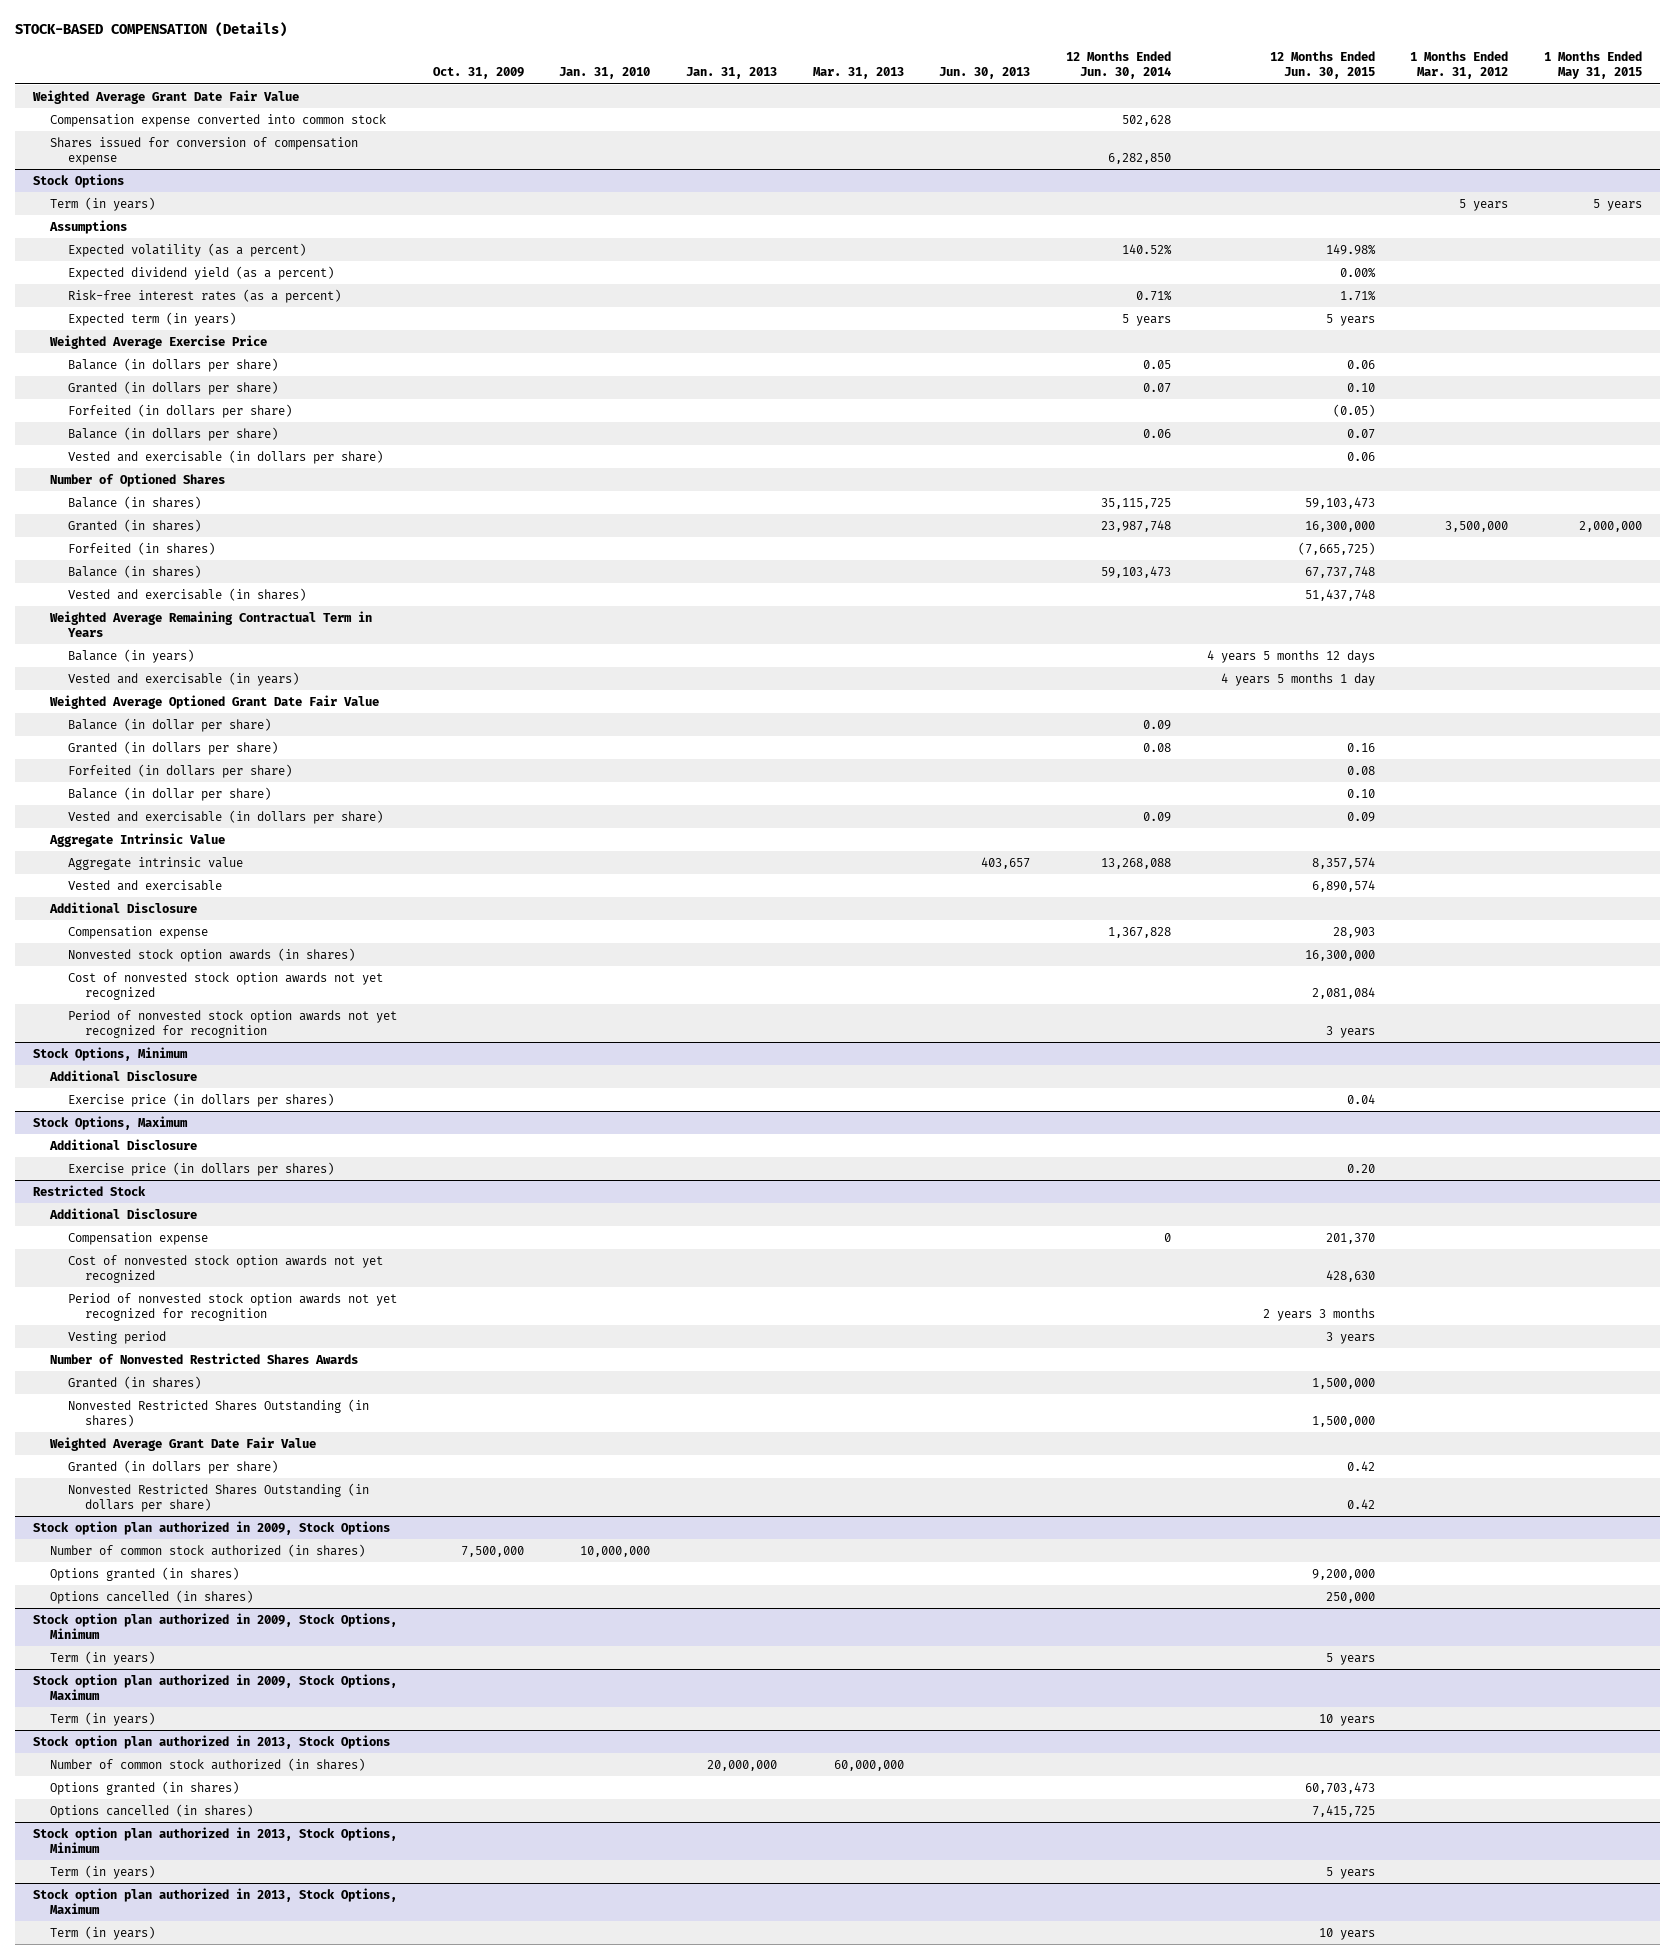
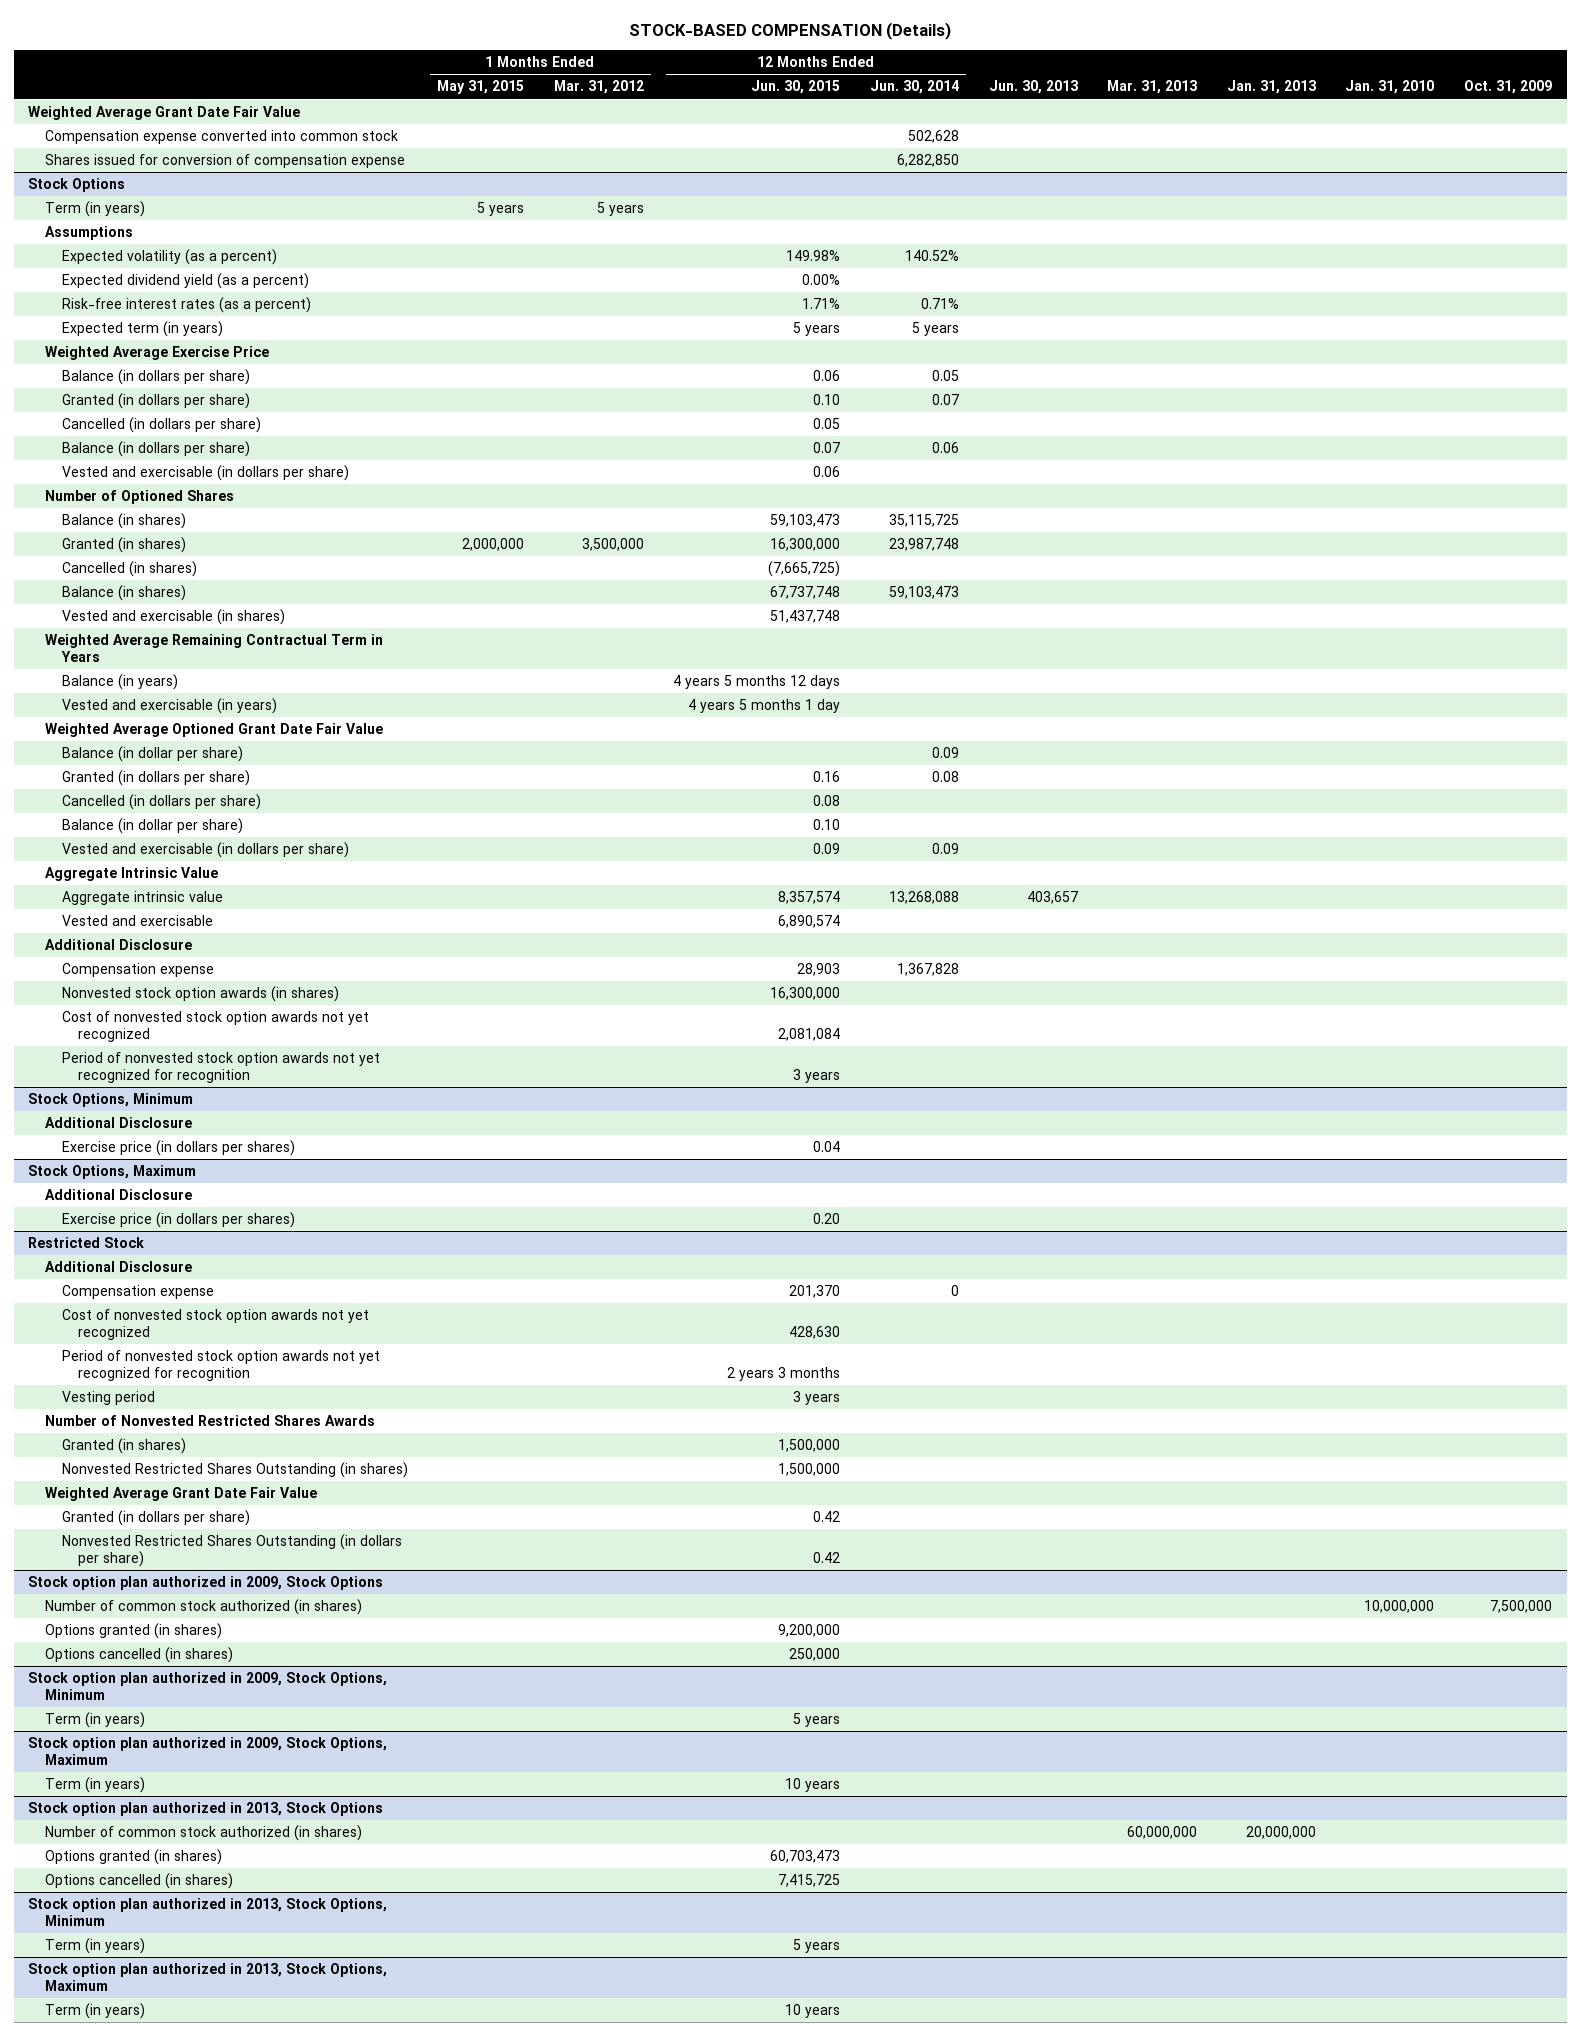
[67,403,292,418] Forfeited (in dollars per share) -> [61,417,261,434] Cancelled (in dollars per share)
[1332,403,1375,417] (0.05) -> [813,418,841,430] 0.05
[67,541,215,555] Forfeited (in shares) -> [61,561,197,578] Cancelled (in shares)
[67,763,292,778] Forfeited (in dollars per share) -> [61,794,261,811] Cancelled (in dollars per share)

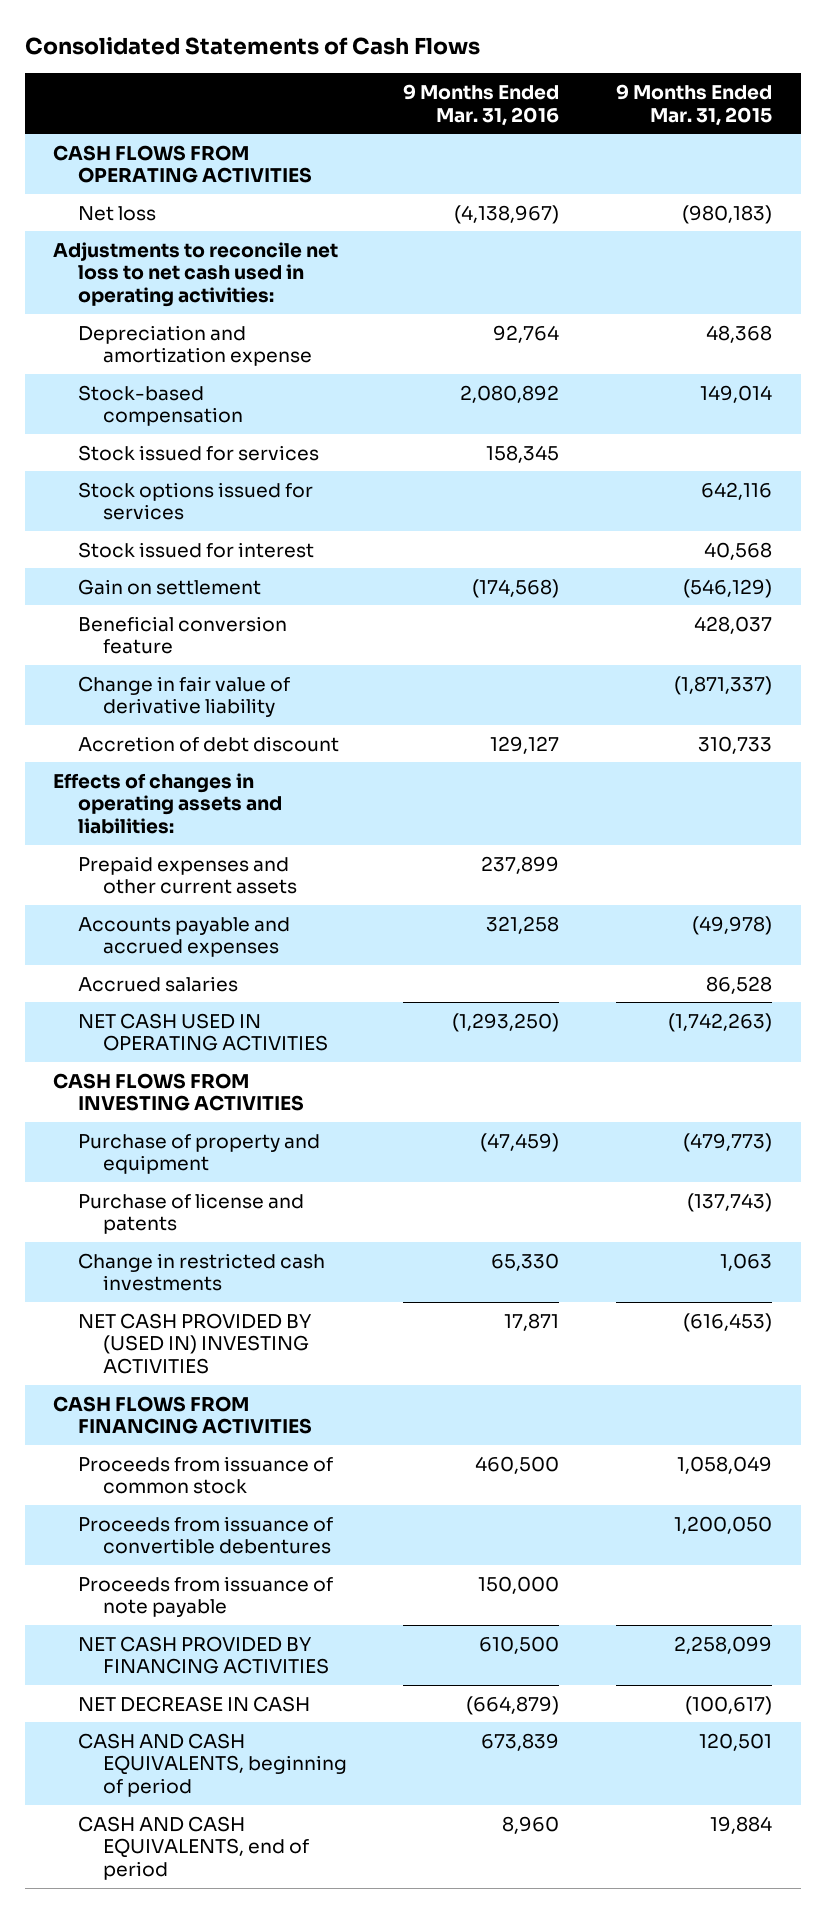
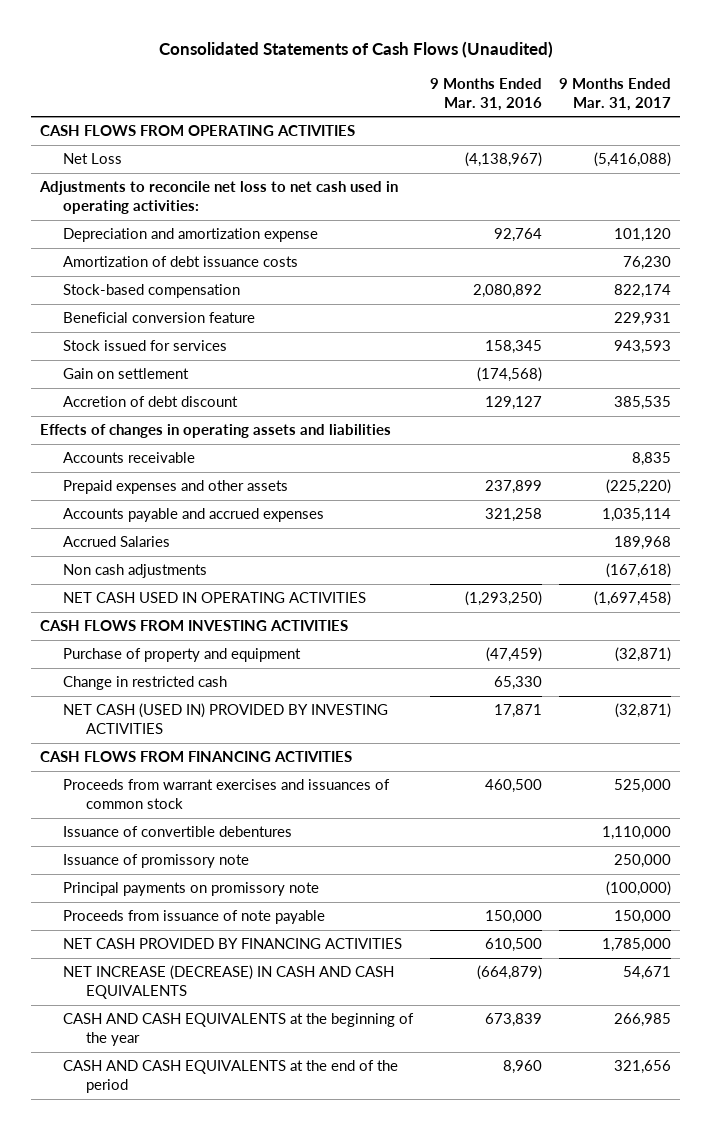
[24,37,480,56] Consolidated Statements of Cash Flows -> [158,40,553,58] Consolidated Statements of Cash Flows (Unaudited)
[616,83,773,126] 9 Months Ended Mar. 31, 2015 -> none
none -> [559,77,672,111] 9 Months Ended Mar. 31, 2017
[77,205,156,221] Net loss -> [63,153,123,165] Net Loss
none -> [63,256,299,268] Amortization of debt issuance costs
[77,615,287,655] Beneficial conversion feature -> [63,312,256,324] Beneficial conversion feature
[77,481,313,521] Stock options issued for services -> none
[77,541,314,558] Stock issued for interest -> none
[77,675,290,718] Change in fair value of derivative liability -> none
[52,772,282,835] Effects of changes in operating assets and liabilities: -> [39,424,391,439] Effects of changes in operating assets and liabilities
none -> [63,452,196,464] Accounts receivable
[77,855,297,895] Prepaid expenses and other current assets -> [63,480,289,495] Prepaid expenses and other assets
[77,975,238,992] Accrued salaries -> [63,536,171,548] Accrued Salaries
none -> [63,564,208,579] Non cash adjustments
[77,1192,304,1235] Purchase of license and patents -> none
[77,1252,325,1292] Change in restricted cash investments -> [63,676,228,691] Change in restricted cash
[77,1312,312,1375] NET CASH PROVIDED BY (USED IN) INVESTING ACTIVITIES -> [63,703,389,735] NET CASH (USED IN) PROVIDED BY INVESTING ACTIVITIES
[77,1455,333,1495] Proceeds from issuance of common stock -> [63,779,391,810] Proceeds from warrant exercises and issuances of common stock
[77,1515,333,1555] Proceeds from issuance of convertible debentures -> [63,826,293,838] Issuance of convertible debentures
none -> [63,854,250,869] Issuance of promissory note
none -> [63,882,320,897] Principal payments on promissory note
[77,1695,310,1712] NET DECREASE IN CASH -> [63,965,395,1000] NET INCREASE (DECREASE) IN CASH AND CASH EQUIVALENTS
[77,1732,347,1798] CASH AND CASH EQUIVALENTS, beginning of period -> [63,1013,415,1047] CASH AND CASH EQUIVALENTS at the beginning of the year
[77,1815,309,1881] CASH AND CASH EQUIVALENTS, end of period -> [63,1060,399,1094] CASH AND CASH EQUIVALENTS at the end of the period

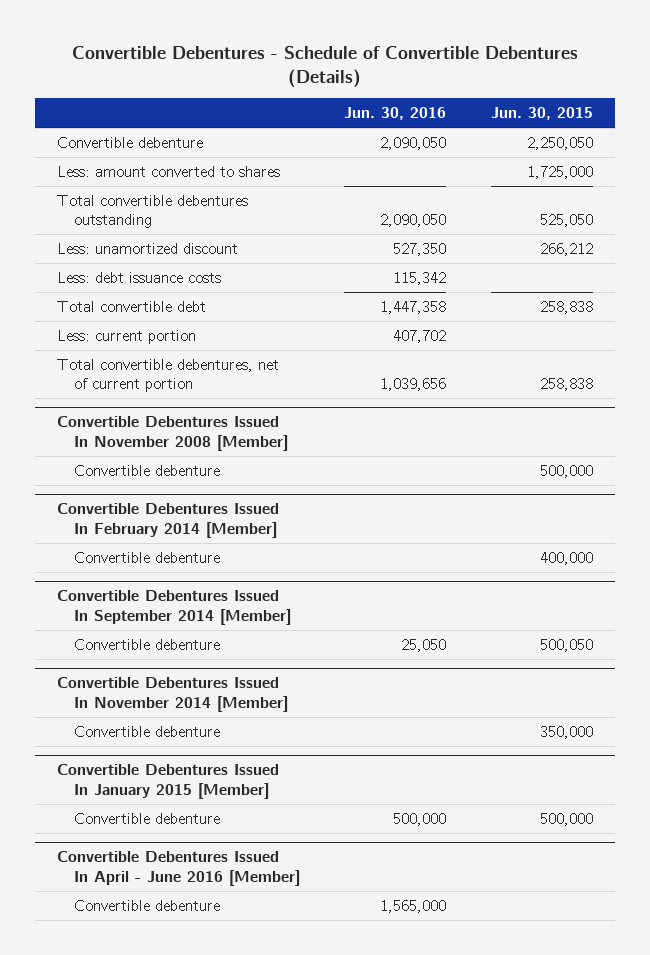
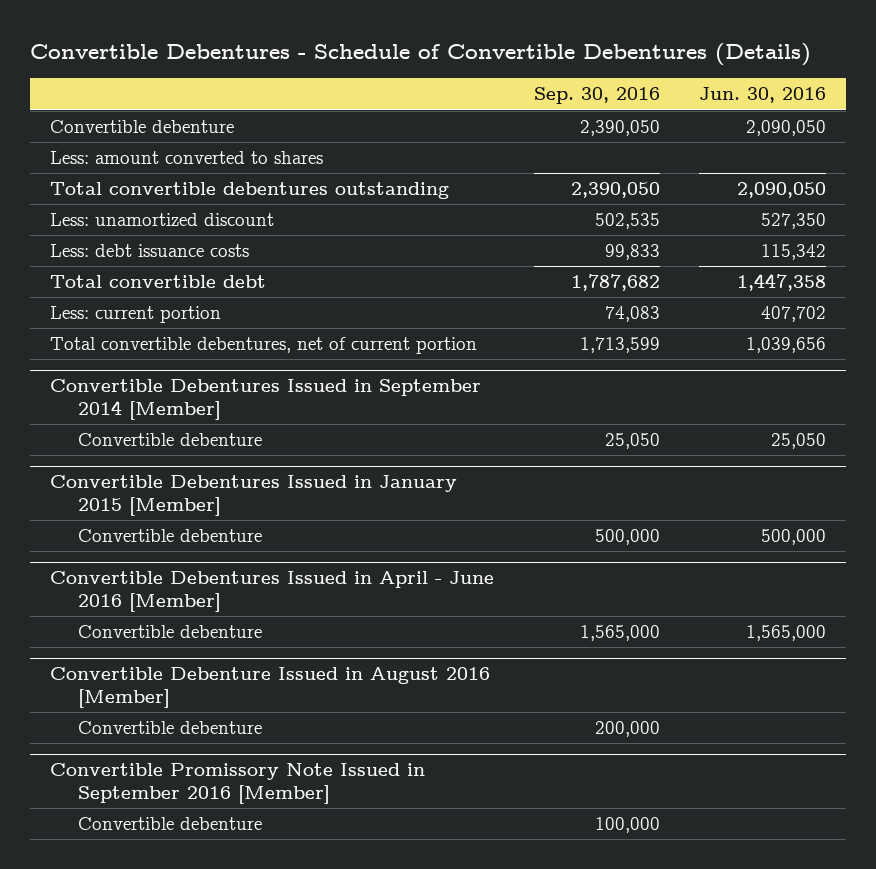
[490,107,593,121] Jun. 30, 2015 -> none
none -> [533,87,660,105] Sep. 30, 2016
[57,416,289,451] Convertible Debentures Issued In November 2008 [Member] -> none
[74,464,221,476] Convertible debenture -> none
[57,503,280,538] Convertible Debentures Issued In February 2014 [Member] -> none
[74,551,221,563] Convertible debenture -> none
[57,590,292,625] Convertible Debentures Issued In September 2014 [Member] -> [50,379,482,420] Convertible Debentures Issued in September 2014 [Member]
[57,677,289,712] Convertible Debentures Issued In November 2014 [Member] -> none
[74,725,221,737] Convertible debenture -> none
[57,764,280,799] Convertible Debentures Issued In January 2015 [Member] -> [50,475,458,516] Convertible Debentures Issued in January 2015 [Member]
[57,851,301,886] Convertible Debentures Issued In April - June 2016 [Member] -> [50,571,495,612] Convertible Debentures Issued in April - June 2016 [Member]
none -> [50,667,491,708] Convertible Debenture Issued in August 2016 [Member]
none -> [78,721,263,735] Convertible debenture
none -> [50,763,426,804] Convertible Promissory Note Issued in September 2016 [Member]
none -> [78,817,263,831] Convertible debenture

